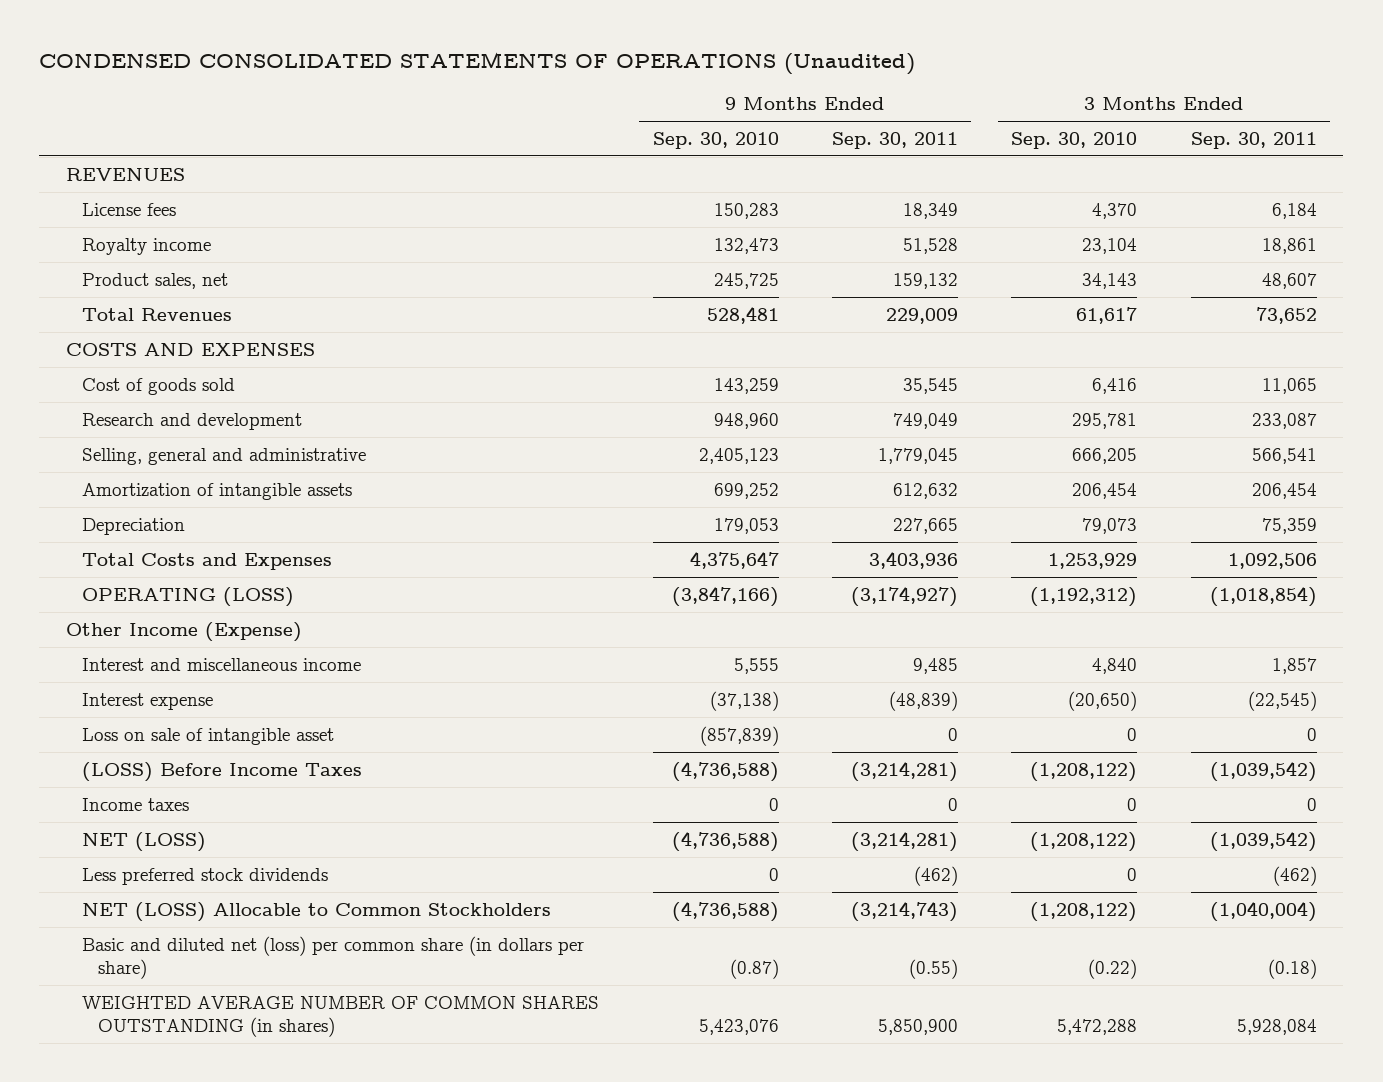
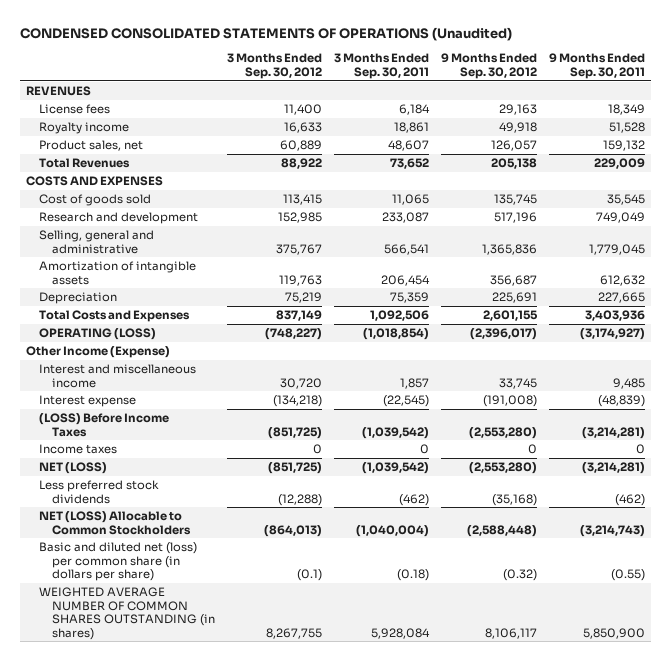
[652,131,779,149] Sep. 30, 2010 -> none
[1011,131,1138,149] Sep. 30, 2010 -> none
none -> [227,53,323,79] 3 Months Ended Sep. 30, 2012
none -> [441,53,538,79] 9 Months Ended Sep. 30, 2012
[82,727,335,745] Loss on sale of intangible asset -> none

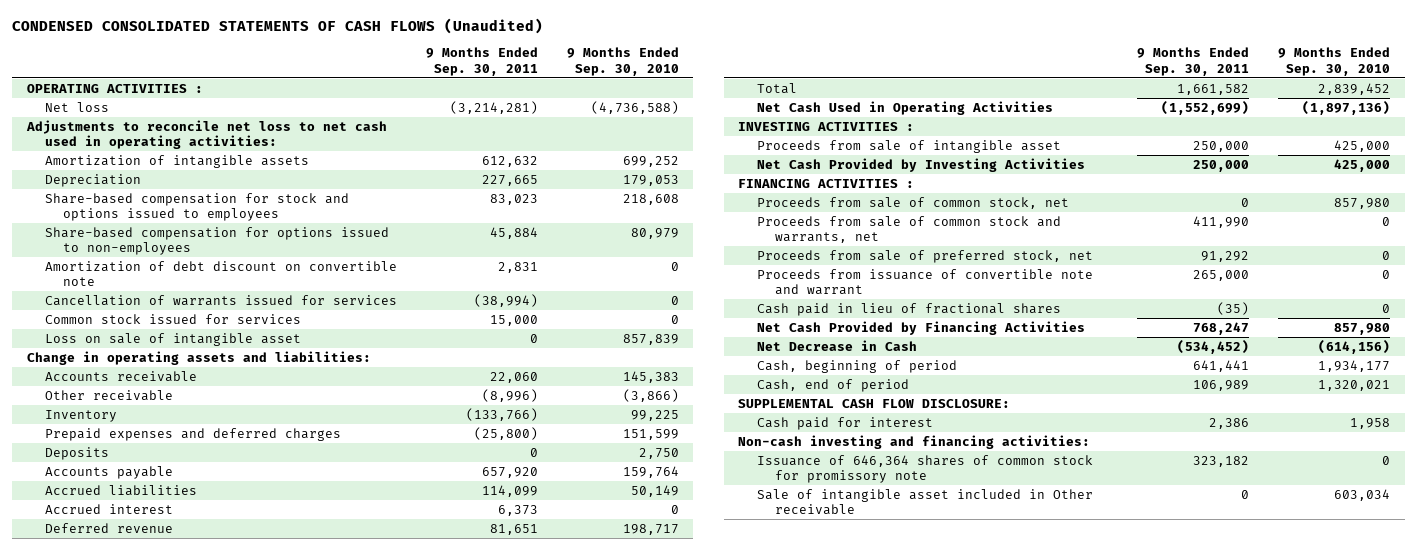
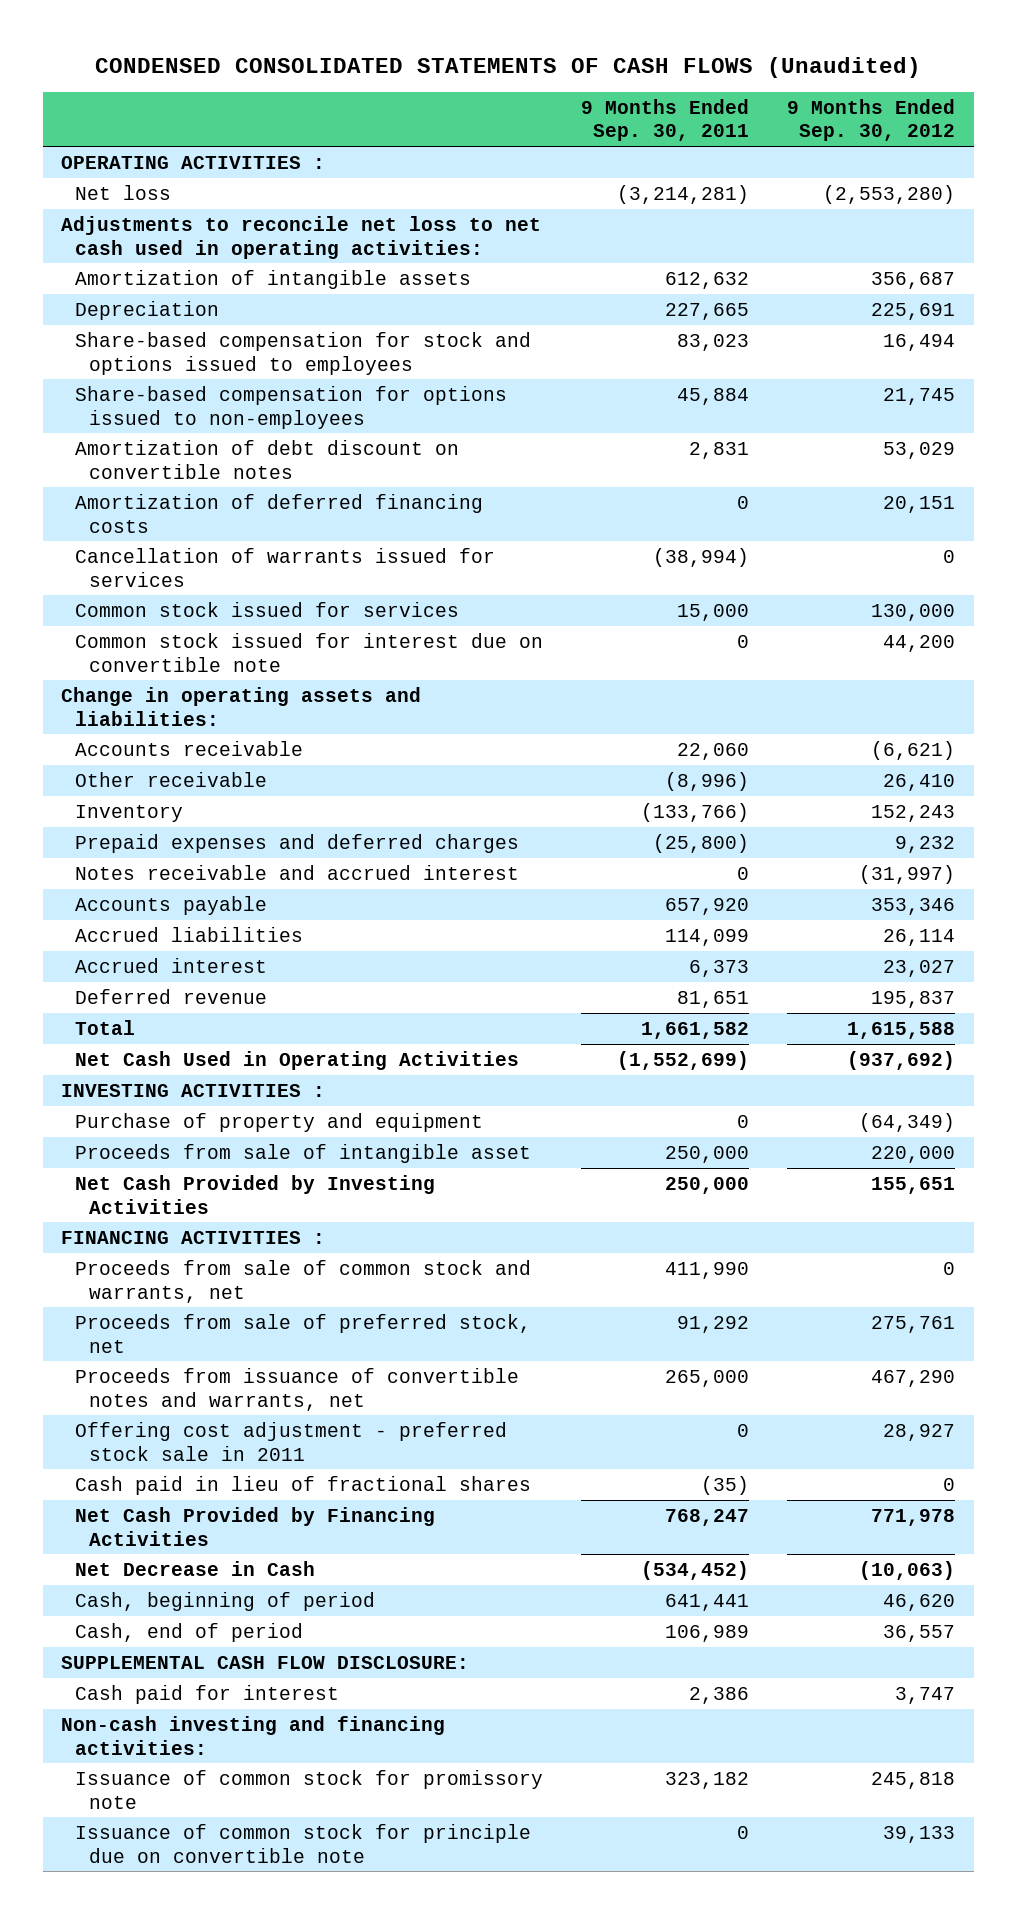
[566,47,679,76] 9 Months Ended Sep. 30, 2010 -> none
none -> [786,98,955,142] 9 Months Ended Sep. 30, 2012
[44,260,397,287] Amortization of debt discount on convertible note -> [75,439,460,479] Amortization of debt discount on convertible notes
none -> [75,493,484,533] Amortization of deferred financing costs
[44,332,301,346] Loss on sale of intangible asset -> none
none -> [75,632,544,672] Common stock issued for interest due on convertible note
[44,446,109,460] Deposits -> none
none -> [75,864,520,880] Notes receivable and accrued interest
none -> [75,1112,484,1132] Purchase of property and equipment
[756,196,1069,209] Proceeds from sale of common stock, net -> none
[756,268,1093,296] Proceeds from issuance of convertible note and warrant -> [75,1367,520,1411] Proceeds from issuance of convertible notes and warrants, net
none -> [75,1421,508,1461] Offering cost adjustment - preferred stock sale in 2011
[756,488,1093,516] Sale of intangible asset included in Other receivable -> none
[756,454,1093,484] Issuance of 646,364 shares of common stock for promissory note -> [75,1769,544,1809] Issuance of common stock for promissory note
none -> [75,1823,532,1863] Issuance of common stock for principle due on convertible note

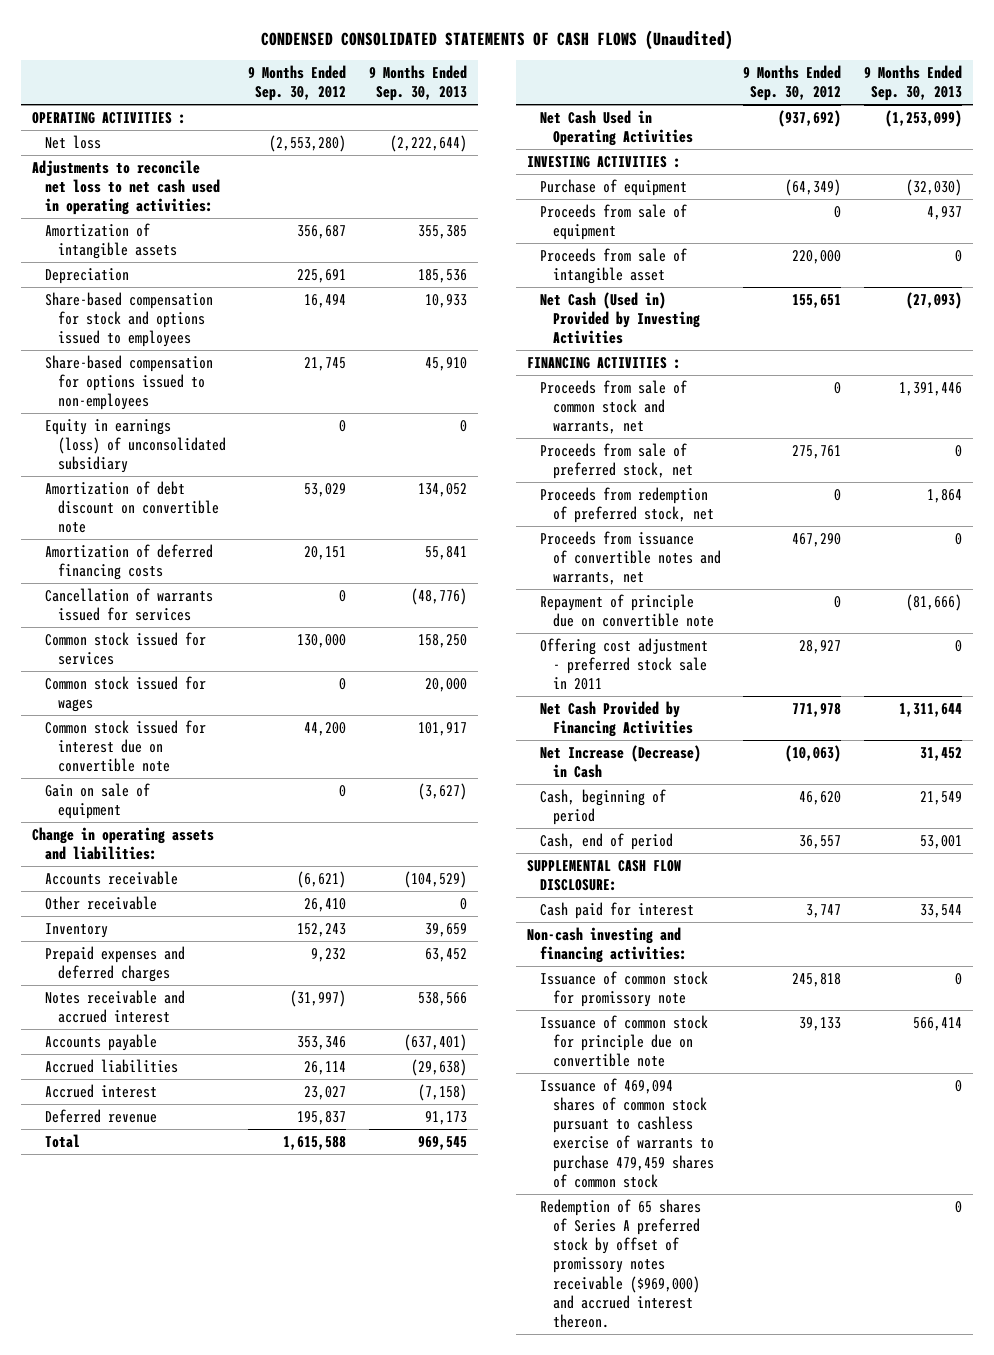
[581,98,750,142] 9 Months Ended Sep. 30, 2011 -> none
none -> [368,64,467,102] 9 Months Ended Sep. 30, 2013
none -> [44,418,226,474] Equity in earnings (loss) of unconsolidated subsidiary
[75,439,460,479] Amortization of debt discount on convertible notes -> [44,480,219,534] Amortization of debt discount on convertible note
none -> [44,675,206,713] Common stock issued for wages
none -> [44,782,150,820] Gain on sale of equipment
[75,1112,484,1132] Purchase of property and equipment -> [539,178,687,196] Purchase of equipment
none -> [539,203,687,241] Proceeds from sale of equipment
[75,1174,436,1214] Net Cash Provided by Investing Activities -> [539,291,700,345] Net Cash (Used in) Provided by Investing Activities
none -> [539,486,714,524] Proceeds from redemption of preferred stock, net
none -> [539,593,714,628] Repayment of principle due on convertible note
[75,1475,532,1495] Cash paid in lieu of fractional shares -> none
[75,1560,316,1576] Net Decrease in Cash -> [539,744,701,779] Net Increase (Decrease) in Cash
none -> [539,1077,714,1188] Issuance of 469,094 shares of common stock pursuant to cashless exercise of warrants to purchase 479,459 shares of common stock
none -> [539,1198,701,1329] Redemption of 65 shares of Series A preferred stock by offset of promissory notes receivable ($969,000) and accrued interest thereon.

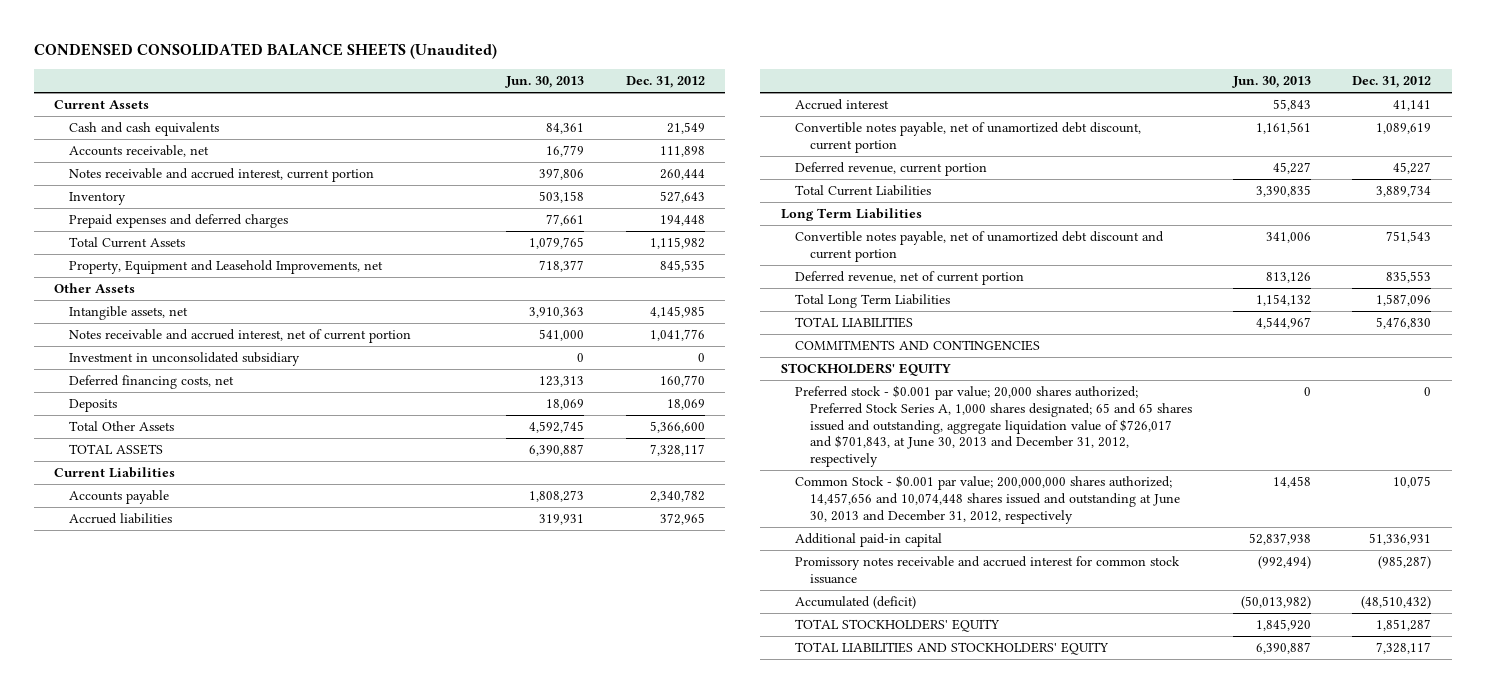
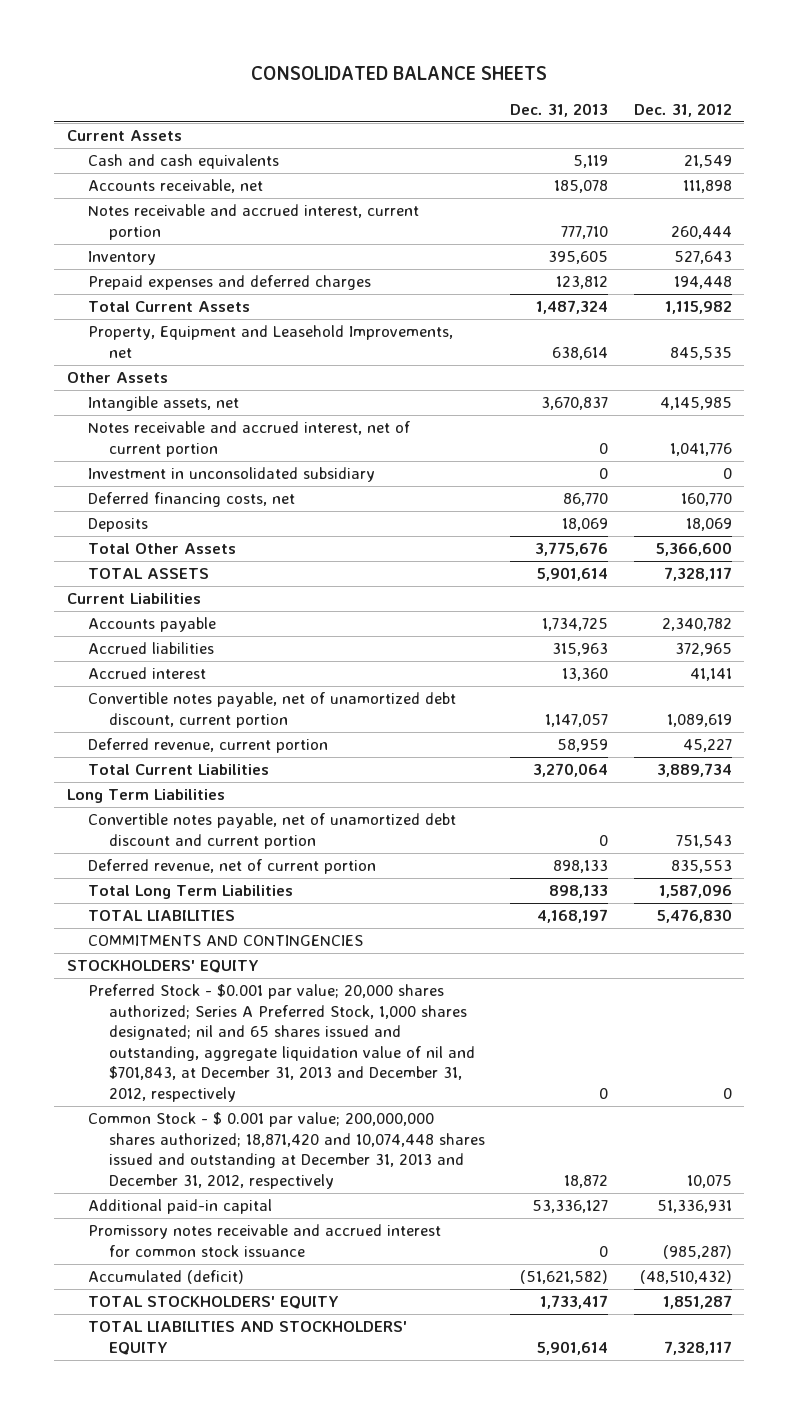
[33,43,497,60] CONDENSED CONSOLIDATED BALANCE SHEETS (Unaudited) -> [251,65,548,80] CONSOLIDATED BALANCE SHEETS
[505,76,585,89] Jun. 30, 2013 -> none
none -> [510,102,609,117] Dec. 31, 2013
[795,385,1192,468] Preferred stock - $0.001 par value; 20,000 shares authorized; Preferred Stock Series A, 1,000 shares designated; 65 and 65 shares issued and outstanding, aggregate liquidation value of $726,017 and $701,843, at June 30, 2013 and December 31, 2012, respectively -> [88,984,476,1102] Preferred Stock - $0.001 par value; 20,000 shares authorized; Series A Preferred Stock, 1,000 shares designated; nil and 65 shares issued and outstanding, aggregate liquidation value of nil and $701,843, at December 31, 2013 and December 31, 2012, respectively
[795,475,1180,524] Common Stock - $0.001 par value; 200,000,000 shares authorized; 14,457,656 and 10,074,448 shares issued and outstanding at June 30, 2013 and December 31, 2012, respectively -> [88,1112,486,1189] Common Stock - $ 0.001 par value; 200,000,000 shares authorized; 18,871,420 and 10,074,448 shares issued and outstanding at December 31, 2013 and December 31, 2012, respectively

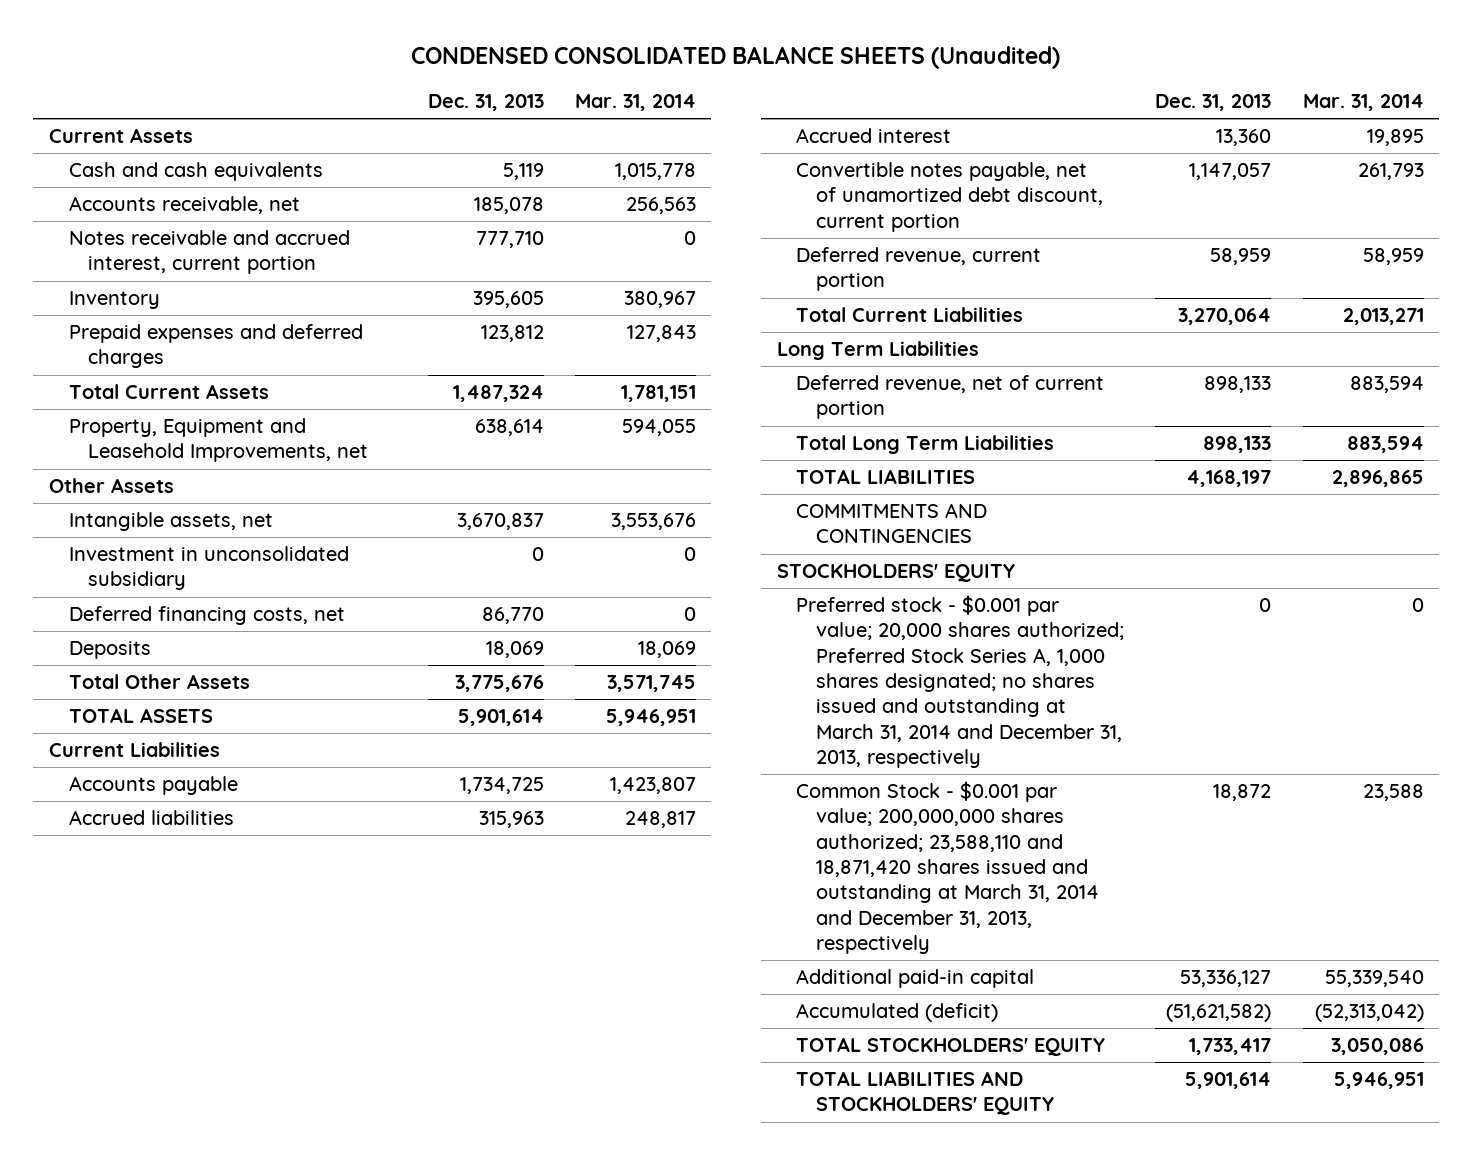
[251,65,548,80] CONSOLIDATED BALANCE SHEETS -> [411,46,1061,70] CONDENSED CONSOLIDATED BALANCE SHEETS (Unaudited)
[633,102,732,117] Dec. 31, 2012 -> none
none -> [574,94,696,112] Mar. 31, 2014
[88,421,411,457] Notes receivable and accrued interest, net of current portion -> none
[88,813,457,849] Convertible notes payable, net of unamortized debt discount and current portion -> none
[88,984,476,1102] Preferred Stock - $0.001 par value; 20,000 shares authorized; Series A Preferred Stock, 1,000 shares designated; nil and 65 shares issued and outstanding, aggregate liquidation value of nil and $701,843, at December 31, 2013 and December 31, 2012, respectively -> [796,595,1125,768] Preferred stock - $0.001 par value; 20,000 shares authorized; Preferred Stock Series A, 1,000 shares designated; no shares issued and outstanding at March 31, 2014 and December 31, 2013, respectively
[88,1112,486,1189] Common Stock - $ 0.001 par value; 200,000,000 shares authorized; 18,871,420 and 10,074,448 shares issued and outstanding at December 31, 2013 and December 31, 2012, respectively -> [796,781,1100,954] Common Stock - $0.001 par value; 200,000,000 shares authorized; 23,588,110 and 18,871,420 shares issued and outstanding at March 31, 2014 and December 31, 2013, respectively
[88,1224,442,1257] Promissory notes receivable and accrued interest for common stock issuance -> none

